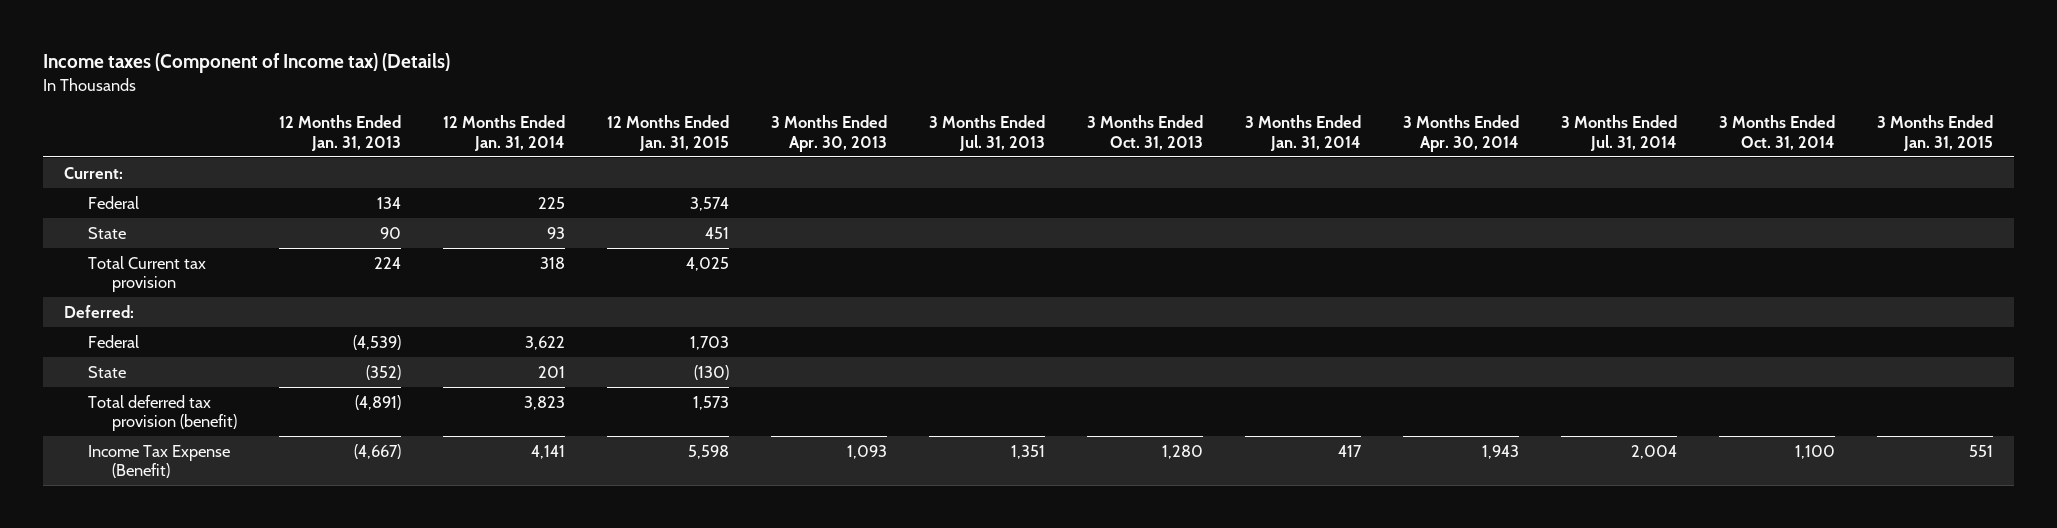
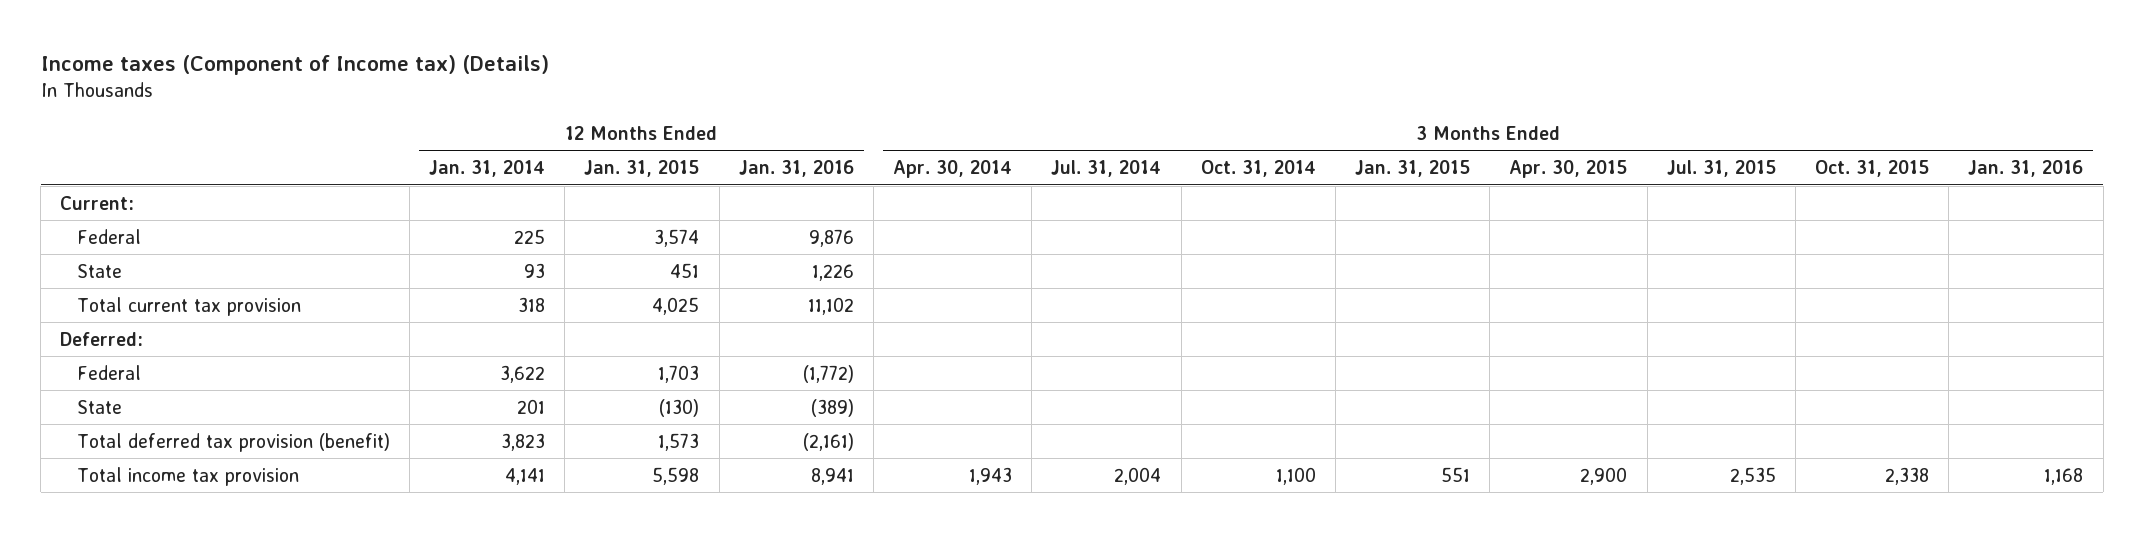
[279,115,402,151] 12 Months Ended Jan. 31, 2013 -> none
[771,115,888,152] 3 Months Ended Apr. 30, 2013 -> none
[929,115,1046,151] 3 Months Ended Jul. 31, 2013 -> none
[1087,115,1204,150] 3 Months Ended Oct. 31, 2013 -> none
[1245,115,1362,151] 3 Months Ended Jan. 31, 2014 -> none
none -> [738,159,854,177] Jan. 31, 2016
none -> [1509,159,1628,178] Apr. 30, 2015
none -> [1666,159,1776,177] Jul. 31, 2015
none -> [1815,159,1930,177] Oct. 31, 2015
none -> [1968,159,2084,177] Jan. 31, 2016
[88,255,207,293] Total Current tax provision -> [76,296,301,316] Total current tax provision
[88,444,231,479] Income Tax Expense (Benefit) -> [76,466,299,486] Total income tax provision

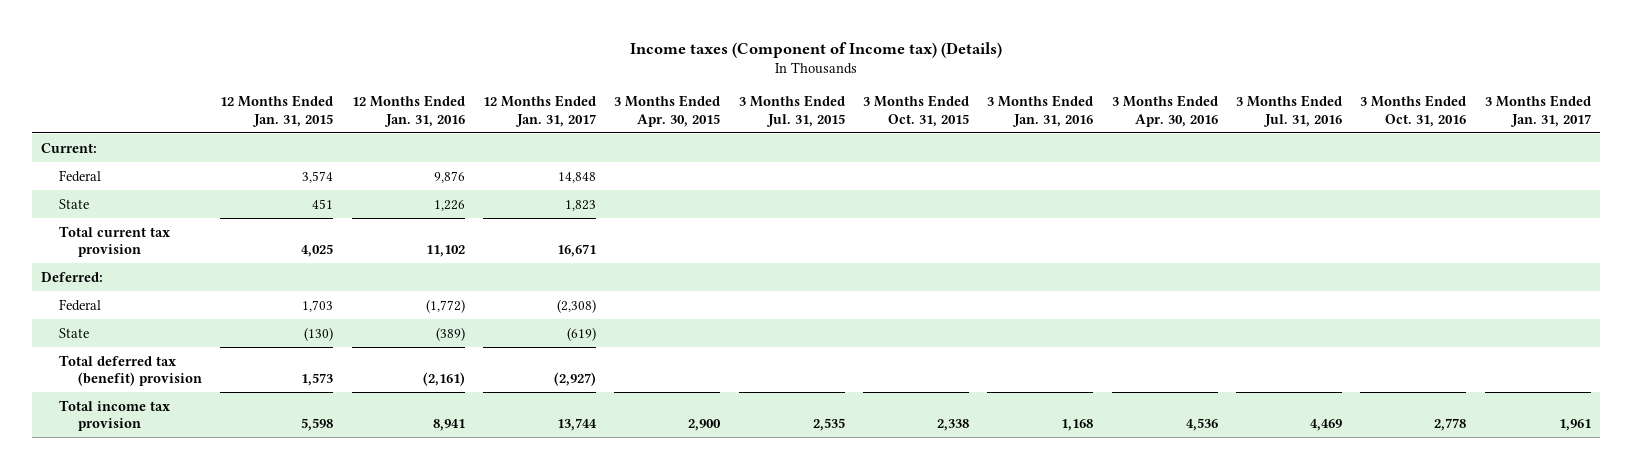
[429,159,546,177] Jan. 31, 2014 -> none
[893,159,1013,178] Apr. 30, 2014 -> none
[1051,159,1162,177] Jul. 31, 2014 -> none
[1200,159,1316,177] Oct. 31, 2014 -> none
[1355,159,1471,177] Jan. 31, 2015 -> none
none -> [482,95,596,127] 12 Months Ended Jan. 31, 2017
none -> [1111,95,1218,127] 3 Months Ended Apr. 30, 2016
none -> [1236,95,1343,127] 3 Months Ended Jul. 31, 2016
none -> [1360,95,1467,127] 3 Months Ended Oct. 31, 2016
none -> [1484,95,1591,127] 3 Months Ended Jan. 31, 2017
[76,432,390,452] Total deferred tax provision (benefit) -> [59,354,202,387] Total deferred tax (benefit) provision

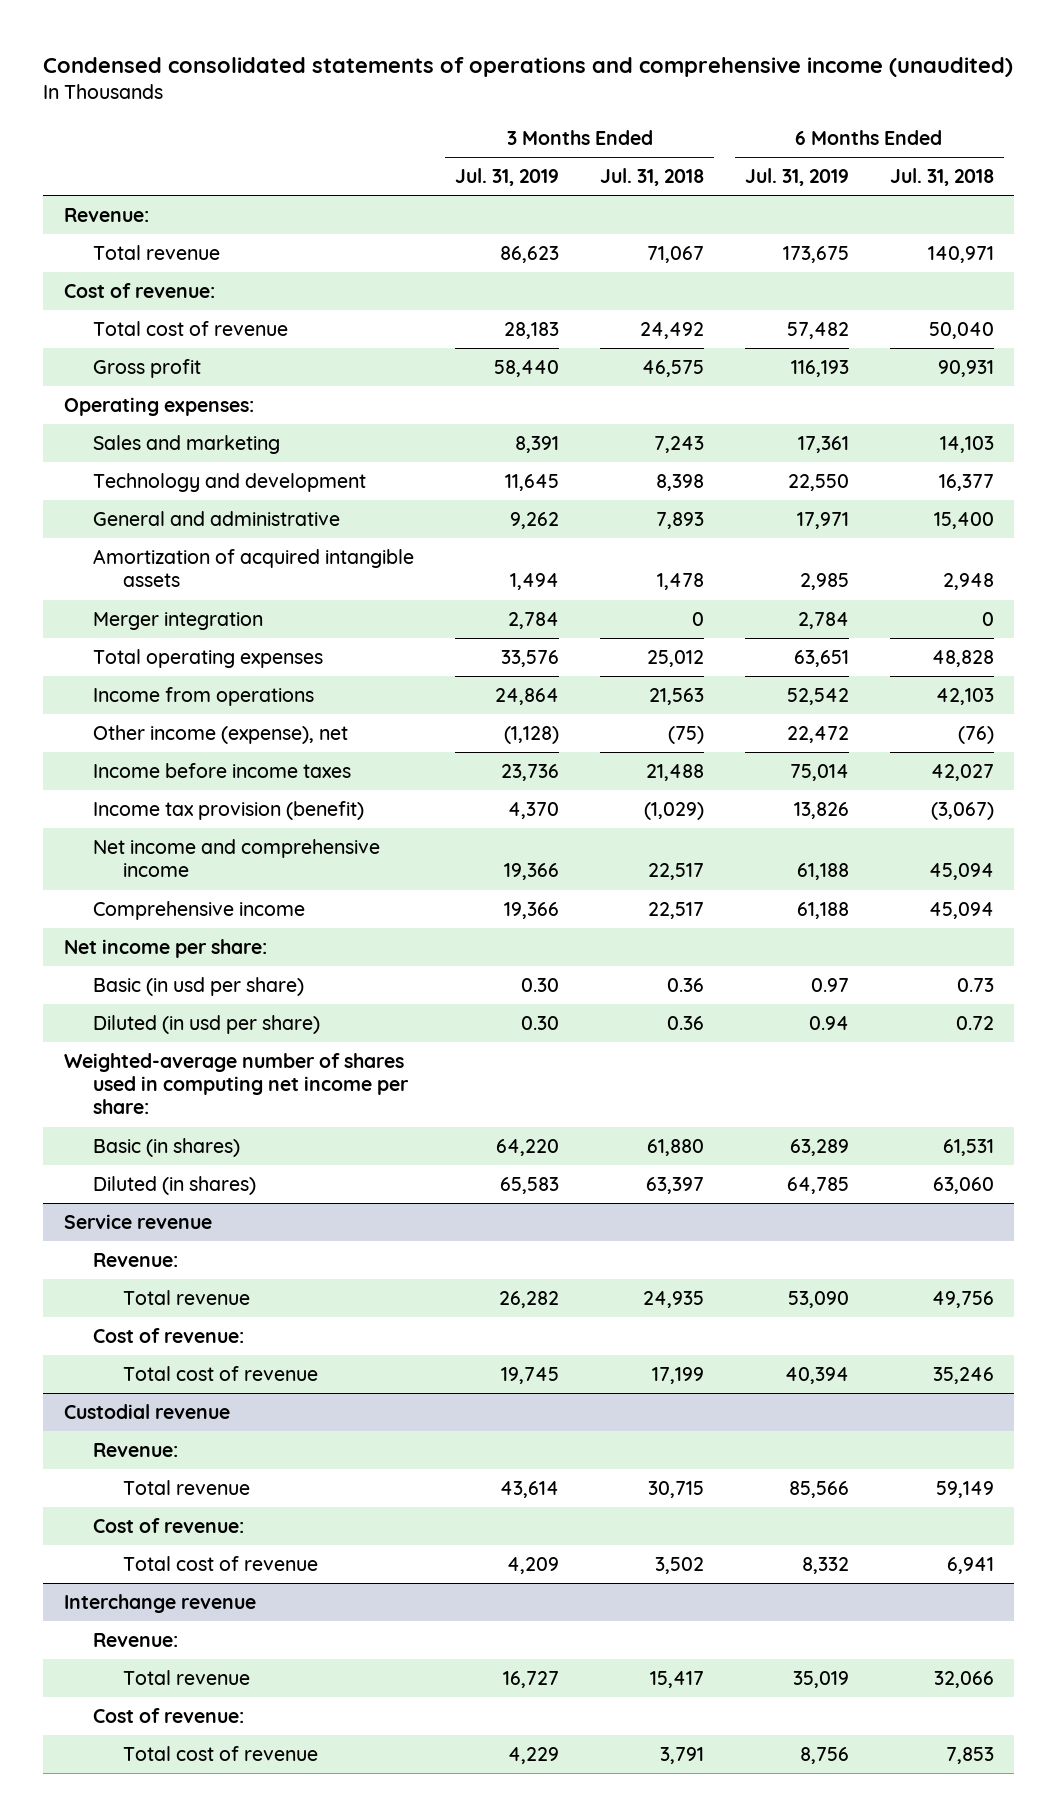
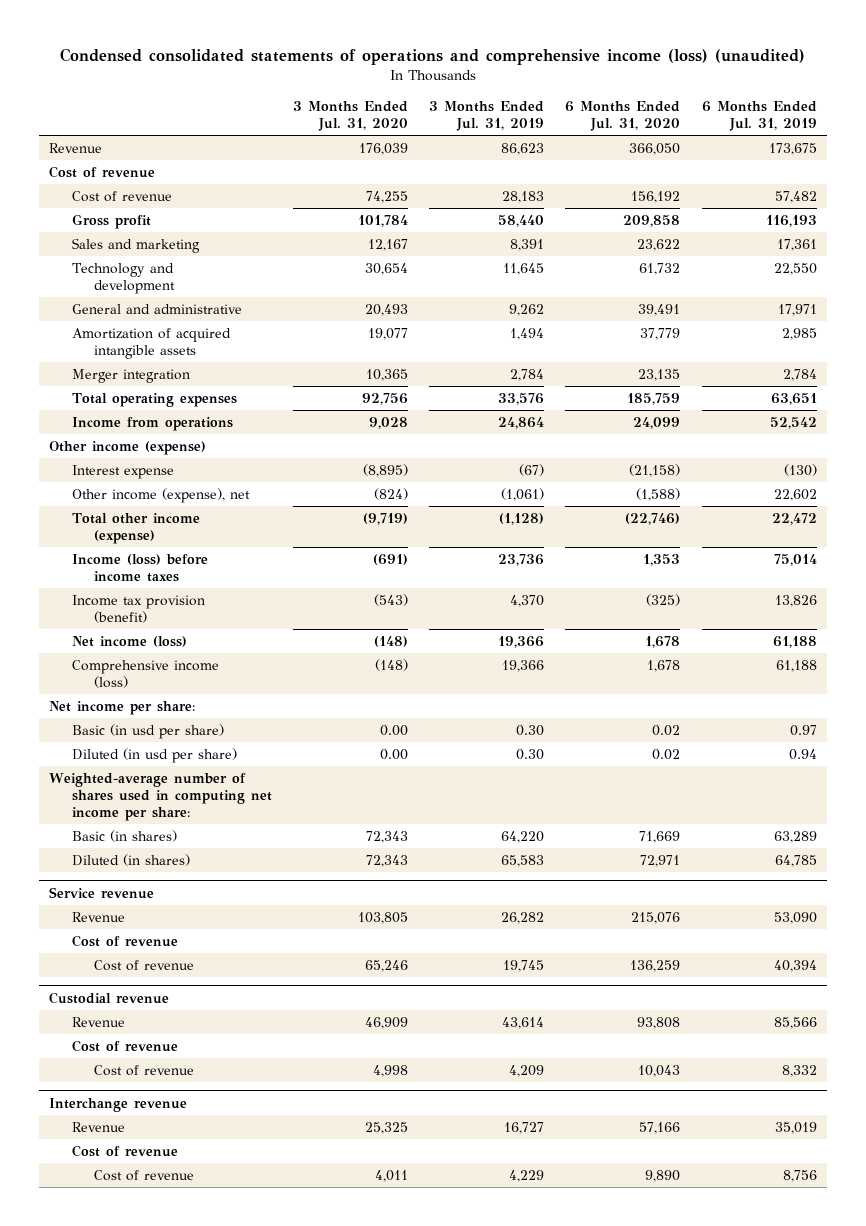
[43,57,1014,78] Condensed consolidated statements of operations and comprehensive income (unaudited) -> [60,47,806,65] Condensed consolidated statements of operations and comprehensive income (loss) (unaudited)
[600,168,705,187] Jul. 31, 2018 -> none
[889,168,994,187] Jul. 31, 2018 -> none
none -> [293,101,409,132] 3 Months Ended Jul. 31, 2020
none -> [565,101,681,132] 6 Months Ended Jul. 31, 2020
[63,208,149,223] Revenue: -> none
[93,245,221,261] Total revenue -> [49,143,103,154] Revenue
[63,283,215,299] Cost of revenue: -> [49,166,156,179] Cost of revenue
[93,321,289,337] Total cost of revenue -> [71,191,172,203] Cost of revenue
[63,397,254,417] Operating expenses: -> none
none -> [49,441,207,456] Other income (expense)
none -> [71,465,174,480] Interest expense
[504,726,560,745] (1,128) -> [501,488,545,502] (1,061)
[786,726,849,744] 22,472 -> [773,489,817,502] 22,602
none -> [71,513,200,544] Total other income (expense)
[93,763,352,779] Income before income taxes -> [71,554,208,582] Income (loss) before income taxes
[93,839,381,878] Net income and comprehensive income -> [71,636,187,648] Net income (loss)
[93,901,306,921] Comprehensive income -> [71,660,219,688] Comprehensive income (loss)
[93,1253,179,1268] Revenue: -> none
[123,1290,251,1306] Total revenue -> [71,912,125,923] Revenue
[93,1328,245,1344] Cost of revenue: -> [71,935,178,948] Cost of revenue
[123,1366,319,1382] Total cost of revenue -> [94,960,195,972] Cost of revenue
[93,1443,179,1458] Revenue: -> none
[123,1480,251,1496] Total revenue -> [71,1017,125,1028] Revenue
[93,1518,245,1534] Cost of revenue: -> [71,1040,178,1053] Cost of revenue
[123,1556,319,1572] Total cost of revenue -> [94,1065,195,1077] Cost of revenue
[93,1633,179,1648] Revenue: -> none
[123,1670,251,1686] Total revenue -> [71,1122,125,1133] Revenue
[93,1708,245,1724] Cost of revenue: -> [71,1145,178,1158] Cost of revenue
[123,1746,319,1762] Total cost of revenue -> [94,1170,195,1182] Cost of revenue

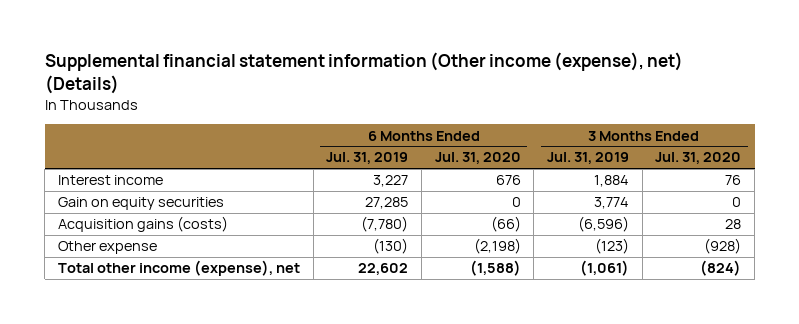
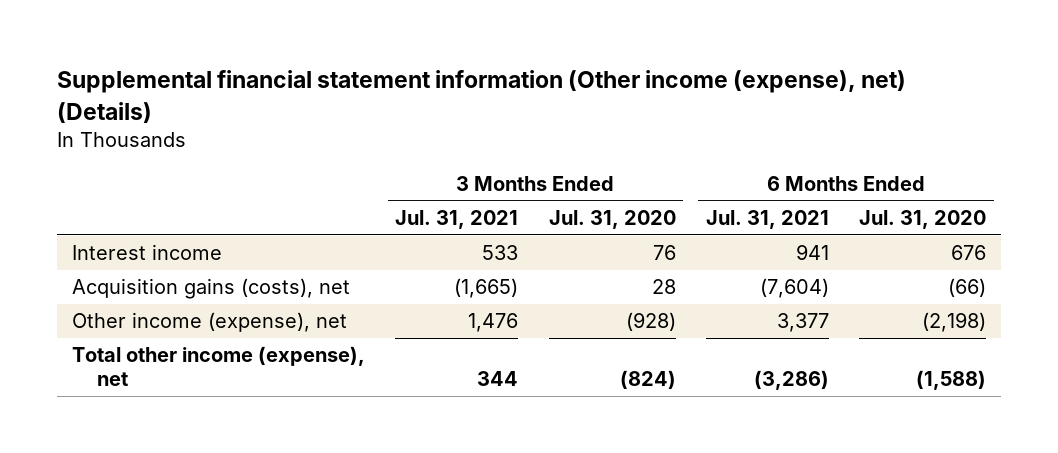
[326,152,409,165] Jul. 31, 2019 -> none
[547,152,630,165] Jul. 31, 2019 -> none
none -> [395,210,519,230] Jul. 31, 2021
none -> [705,210,829,230] Jul. 31, 2021
[57,197,224,211] Gain on equity securities -> none
[57,216,228,233] Acquisition gains (costs) -> [72,278,351,300] Acquisition gains (costs), net
[57,241,157,255] Other expense -> [72,312,348,333] Other income (expense), net

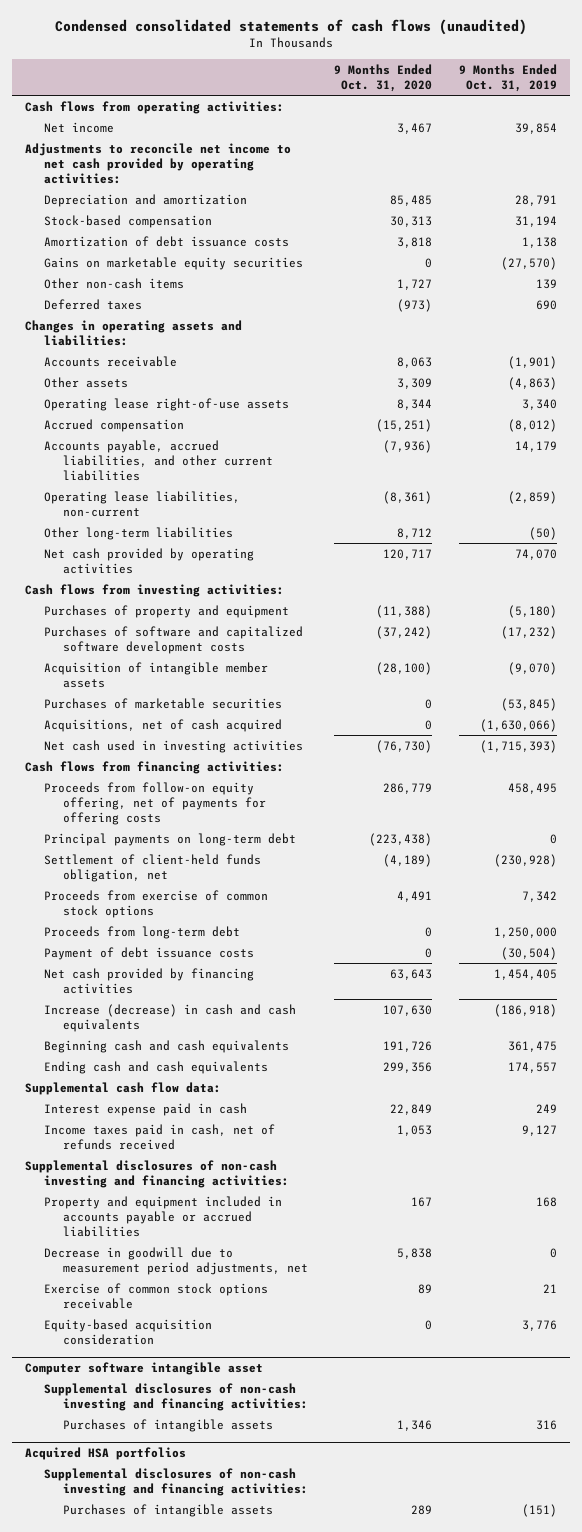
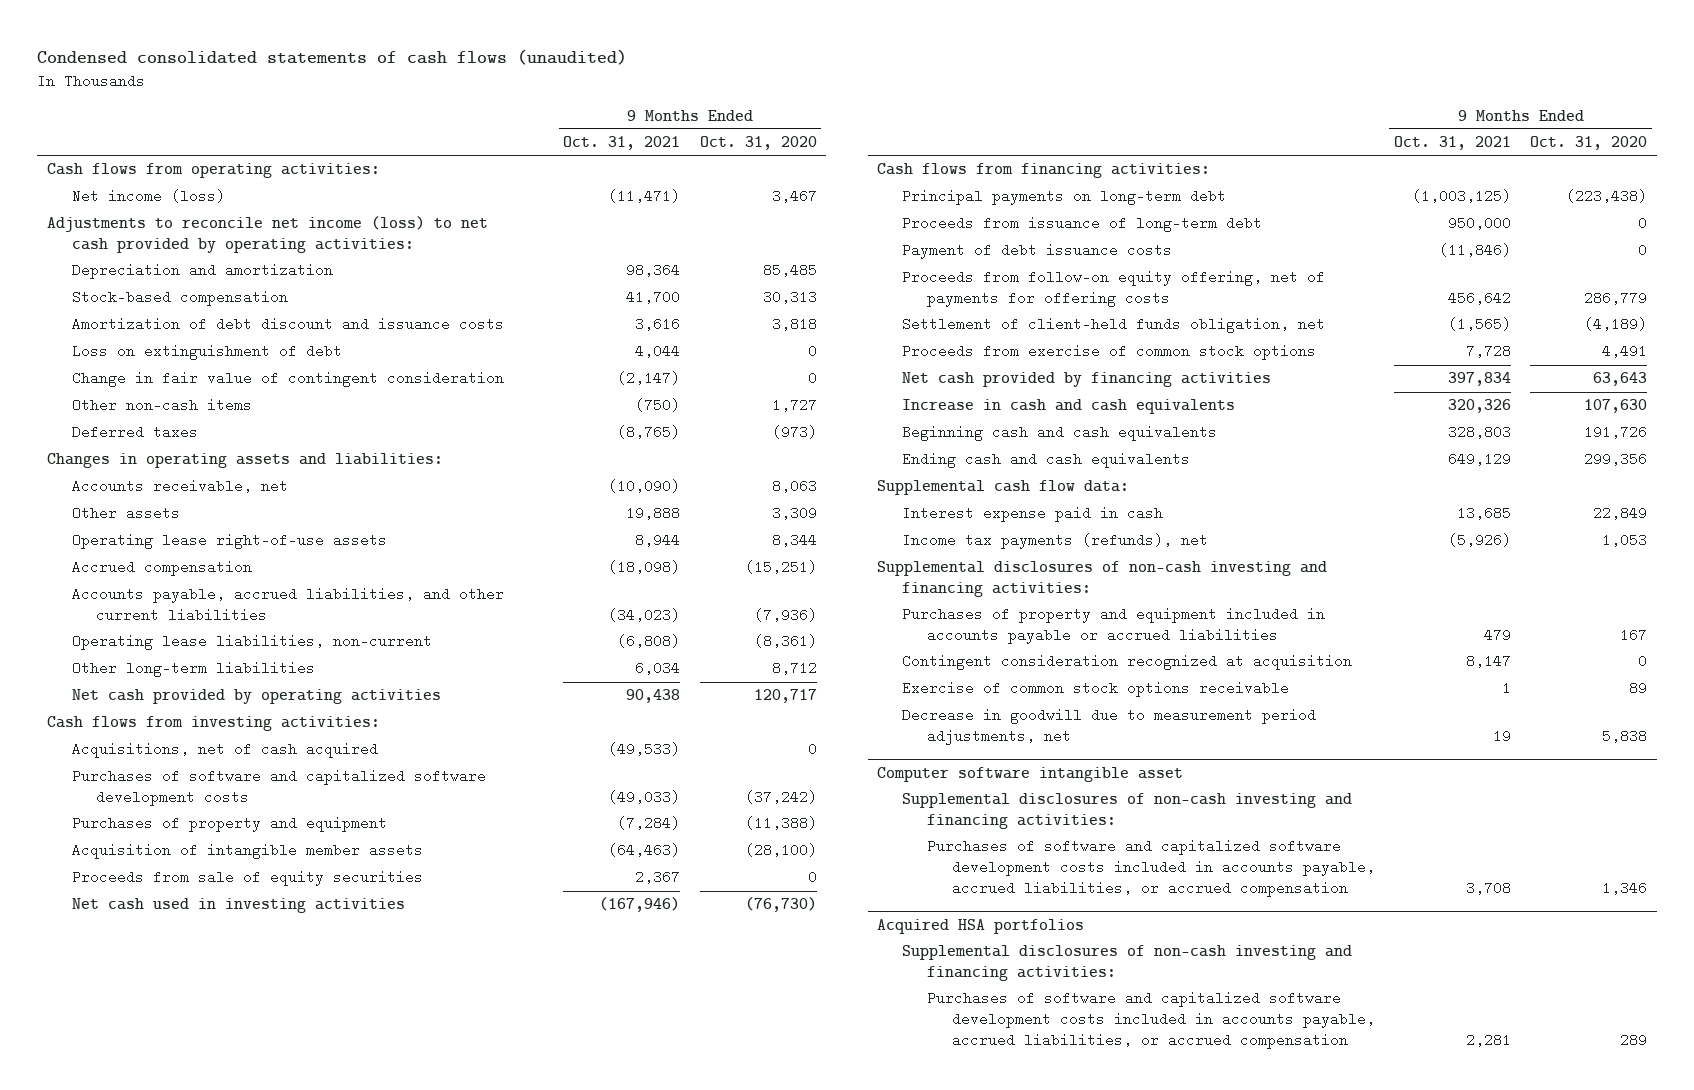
[458,63,557,93] 9 Months Ended Oct. 31, 2019 -> none
none -> [563,136,681,151] Oct. 31, 2021
[43,121,114,133] Net income -> [71,189,225,204] Net income (loss)
[24,142,291,184] Adjustments to reconcile net income to net cash provided by operating activities: -> [46,216,488,253] Adjustments to reconcile net income (loss) to net cash provided by operating activities:
[43,256,303,270] Gains on marketable equity securities -> none
[43,235,289,247] Amortization of debt issuance costs -> [71,317,504,332] Amortization of debt discount and issuance costs
none -> [71,344,342,361] Loss on extinguishment of debt
none -> [71,371,504,388] Change in fair value of contingent consideration
[43,355,177,367] Accounts receivable -> [71,479,288,494] Accounts receivable, net
[43,718,282,732] Acquisitions, net of cash acquired -> [71,742,378,759] Acquisitions, net of cash acquired
[43,604,289,618] Purchases of property and equipment -> [71,816,387,833] Purchases of property and equipment
[43,697,282,709] Purchases of marketable securities -> none
none -> [71,870,423,887] Proceeds from sale of equity securities
none -> [902,216,1263,233] Proceeds from issuance of long-term debt
[43,946,254,960] Payment of debt issuance costs -> [902,243,1173,260] Payment of debt issuance costs
[43,781,266,825] Proceeds from follow-on equity offering, net of payments for offering costs -> [902,270,1326,307] Proceeds from follow-on equity offering, net of payments for offering costs
[43,925,240,939] Proceeds from long-term debt -> none
[43,1003,296,1032] Increase (decrease) in cash and cash equivalents -> [902,399,1236,415] Increase in cash and cash equivalents
[43,1123,275,1150] Income taxes paid in cash, net of refunds received -> [902,533,1209,550] Income tax payments (refunds), net
[43,1195,282,1237] Property and equipment included in accounts payable or accrued liabilities -> [902,607,1326,644] Purchases of property and equipment included in accounts payable or accrued liabilities
none -> [902,654,1353,671] Contingent consideration recognized at acquisition
[43,1318,212,1345] Equity-based acquisition consideration -> none
[43,1246,308,1275] Decrease in goodwill due to measurement period adjustments, net -> [902,708,1317,745] Decrease in goodwill due to measurement period adjustments, net
[62,1418,273,1432] Purchases of intangible assets -> [926,839,1375,897] Purchases of software and capitalized software development costs included in accounts payable, accrued liabilities, or accrued compensation
[62,1503,273,1517] Purchases of intangible assets -> [926,991,1375,1049] Purchases of software and capitalized software development costs included in accounts payable, accrued liabilities, or accrued compensation

